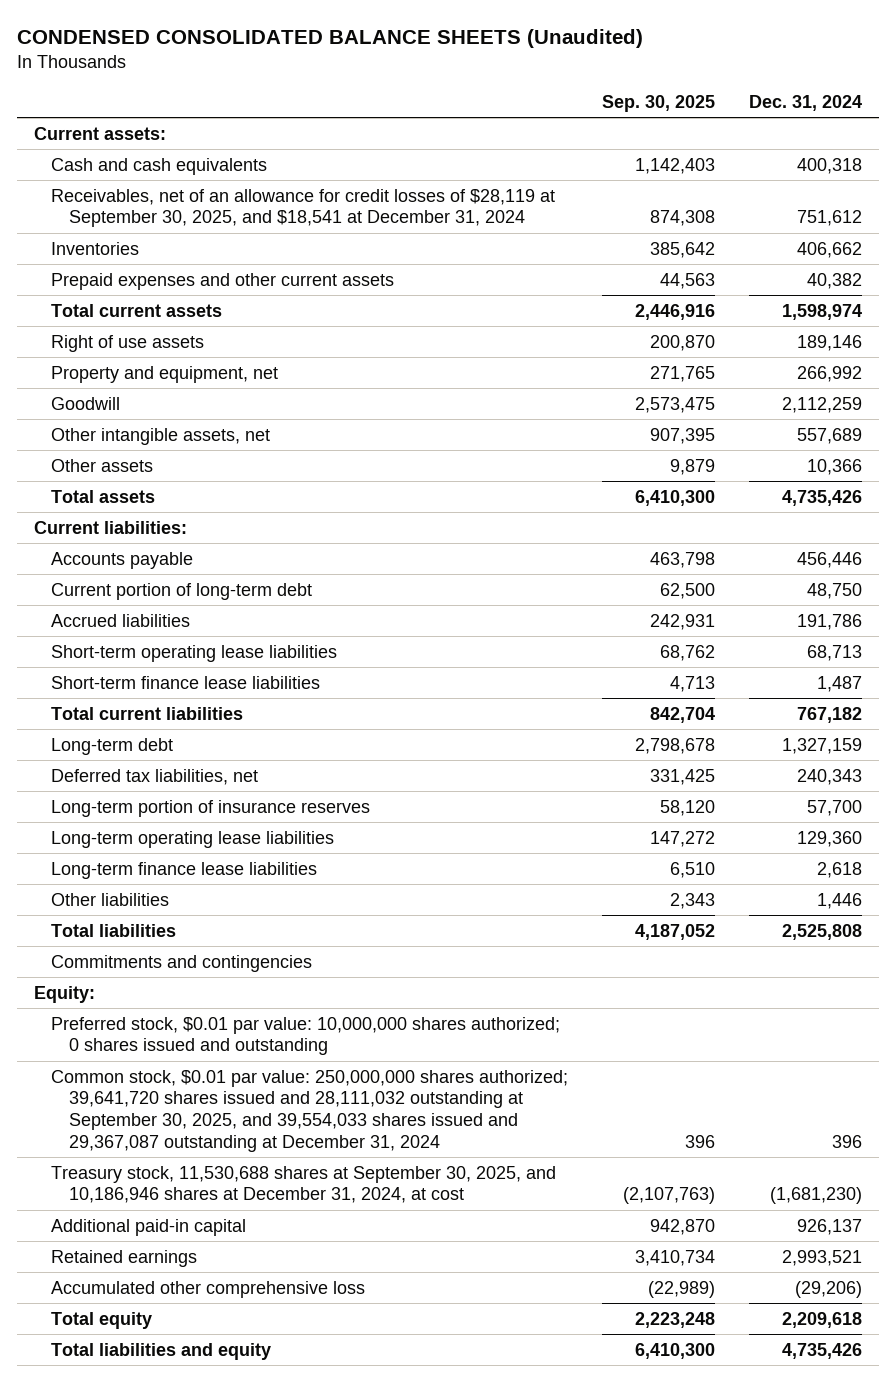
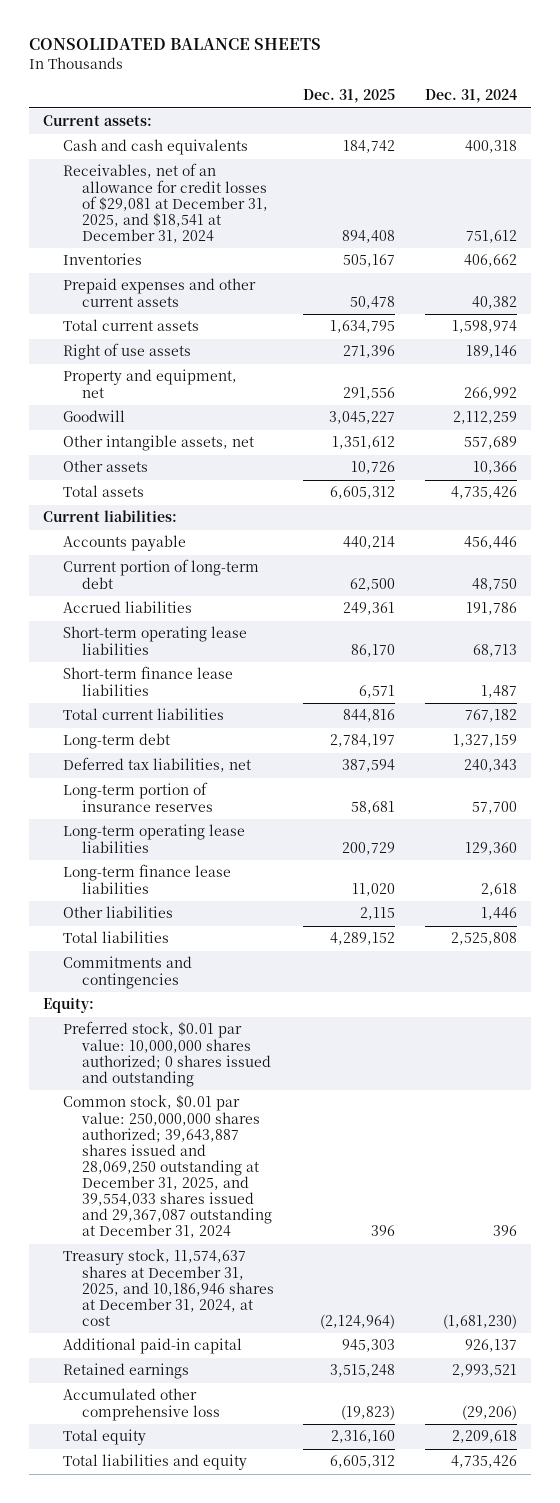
[16,29,643,49] CONDENSED CONSOLIDATED BALANCE SHEETS (Unaudited) -> [28,38,321,51] CONSOLIDATED BALANCE SHEETS
[602,94,716,112] Sep. 30, 2025 -> none
none -> [303,89,396,104] Dec. 31, 2025
[51,188,556,228] Receivables, net of an allowance for credit losses of $28,119 at September 30, 2025, and $18,541 at December 31, 2024 -> [62,163,268,243] Receivables, net of an allowance for credit losses of $29,081 at December 31, 2025, and $18,541 at December 31, 2024
[51,1069,569,1152] Common stock, $0.01 par value: 250,000,000 shares authorized; 39,641,720 shares issued and 28,111,032 outstanding at September 30, 2025, and 39,554,033 shares issued and 29,367,087 outstanding at December 31, 2024 -> [62,1095,272,1239] Common stock, $0.01 par value: 250,000,000 shares authorized; 39,643,887 shares issued and 28,069,250 outstanding at December 31, 2025, and 39,554,033 shares issued and 29,367,087 outstanding at December 31, 2024
[51,1165,557,1204] Treasury stock, 11,530,688 shares at September 30, 2025, and 10,186,946 shares at December 31, 2024, at cost -> [62,1249,274,1326] Treasury stock, 11,574,637 shares at December 31, 2025, and 10,186,946 shares at December 31, 2024, at cost

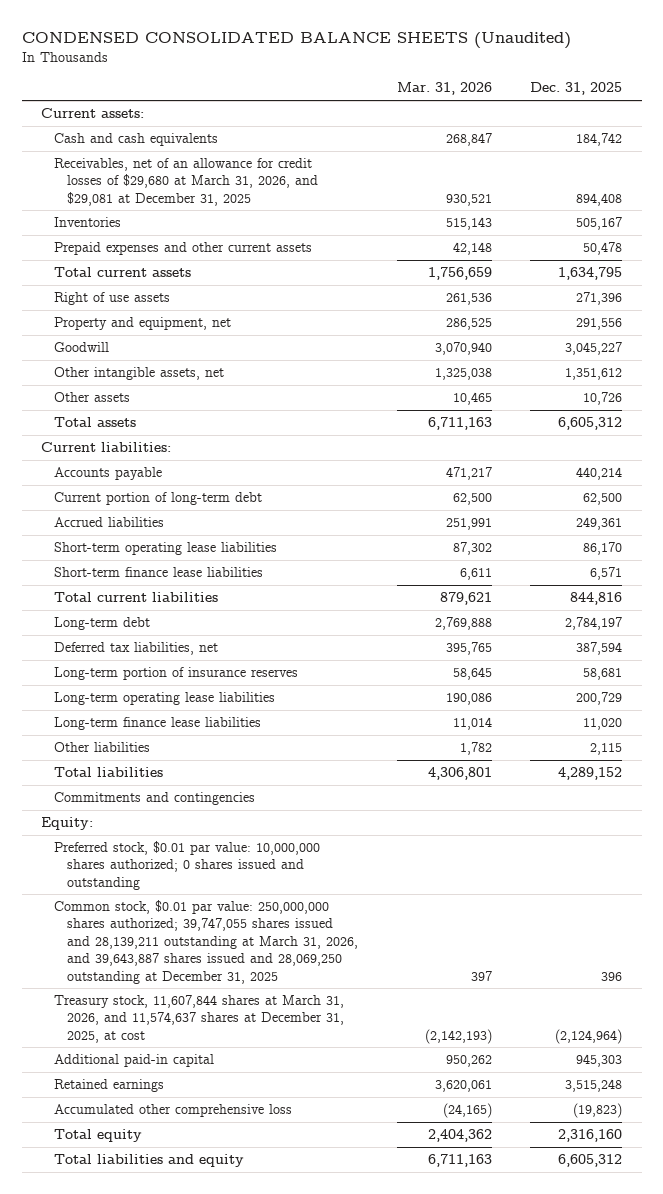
[28,38,321,51] CONSOLIDATED BALANCE SHEETS -> [21,32,571,50] CONDENSED CONSOLIDATED BALANCE SHEETS (Unaudited)
[424,89,517,104] Dec. 31, 2024 -> none
none -> [396,82,492,96] Mar. 31, 2026
[62,163,268,243] Receivables, net of an allowance for credit losses of $29,081 at December 31, 2025, and $18,541 at December 31, 2024 -> [54,158,319,206] Receivables, net of an allowance for credit losses of $29,680 at March 31, 2026, and $29,081 at December 31, 2025
[62,1095,272,1239] Common stock, $0.01 par value: 250,000,000 shares authorized; 39,643,887 shares issued and 28,069,250 outstanding at December 31, 2025, and 39,554,033 shares issued and 29,367,087 outstanding at December 31, 2024 -> [54,900,359,984] Common stock, $0.01 par value: 250,000,000 shares authorized; 39,747,055 shares issued and 28,139,211 outstanding at March 31, 2026, and 39,643,887 shares issued and 28,069,250 outstanding at December 31, 2025
[62,1249,274,1326] Treasury stock, 11,574,637 shares at December 31, 2025, and 10,186,946 shares at December 31, 2024, at cost -> [54,995,345,1043] Treasury stock, 11,607,844 shares at March 31, 2026, and 11,574,637 shares at December 31, 2025, at cost

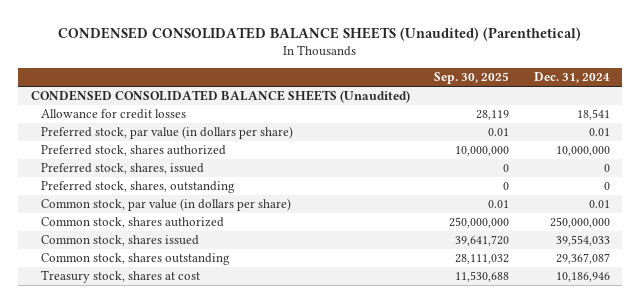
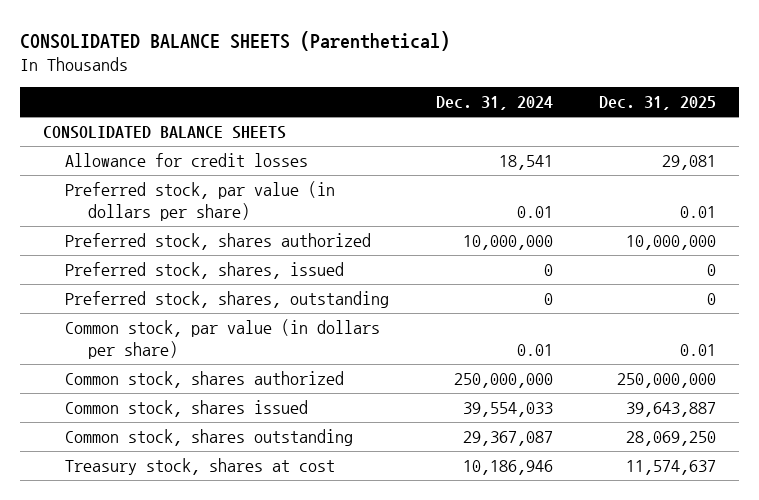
[58,27,582,42] CONDENSED CONSOLIDATED BALANCE SHEETS (Unaudited) (Parenthetical) -> [19,30,450,51] CONSOLIDATED BALANCE SHEETS (Parenthetical)
[434,72,510,85] Sep. 30, 2025 -> none
none -> [598,96,716,111] Dec. 31, 2025
[30,90,410,104] CONDENSED CONSOLIDATED BALANCE SHEETS (Unaudited) -> [42,125,286,139] CONSOLIDATED BALANCE SHEETS

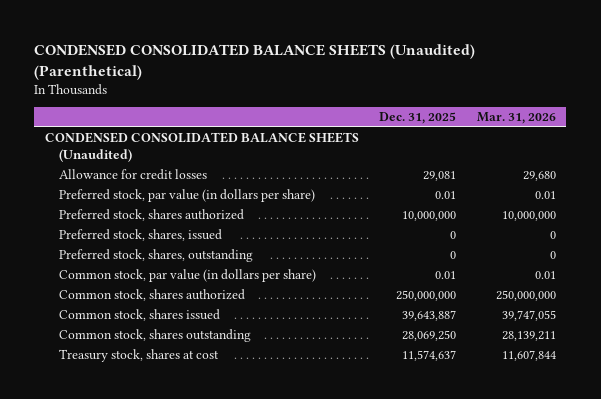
[19,30,450,51] CONSOLIDATED BALANCE SHEETS (Parenthetical) -> [34,43,476,80] CONDENSED CONSOLIDATED BALANCE SHEETS (Unaudited) (Parenthetical)
[435,96,553,111] Dec. 31, 2024 -> none
none -> [477,112,557,125] Mar. 31, 2026
[42,125,286,139] CONSOLIDATED BALANCE SHEETS -> [44,132,359,163] CONDENSED CONSOLIDATED BALANCE SHEETS (Unaudited)

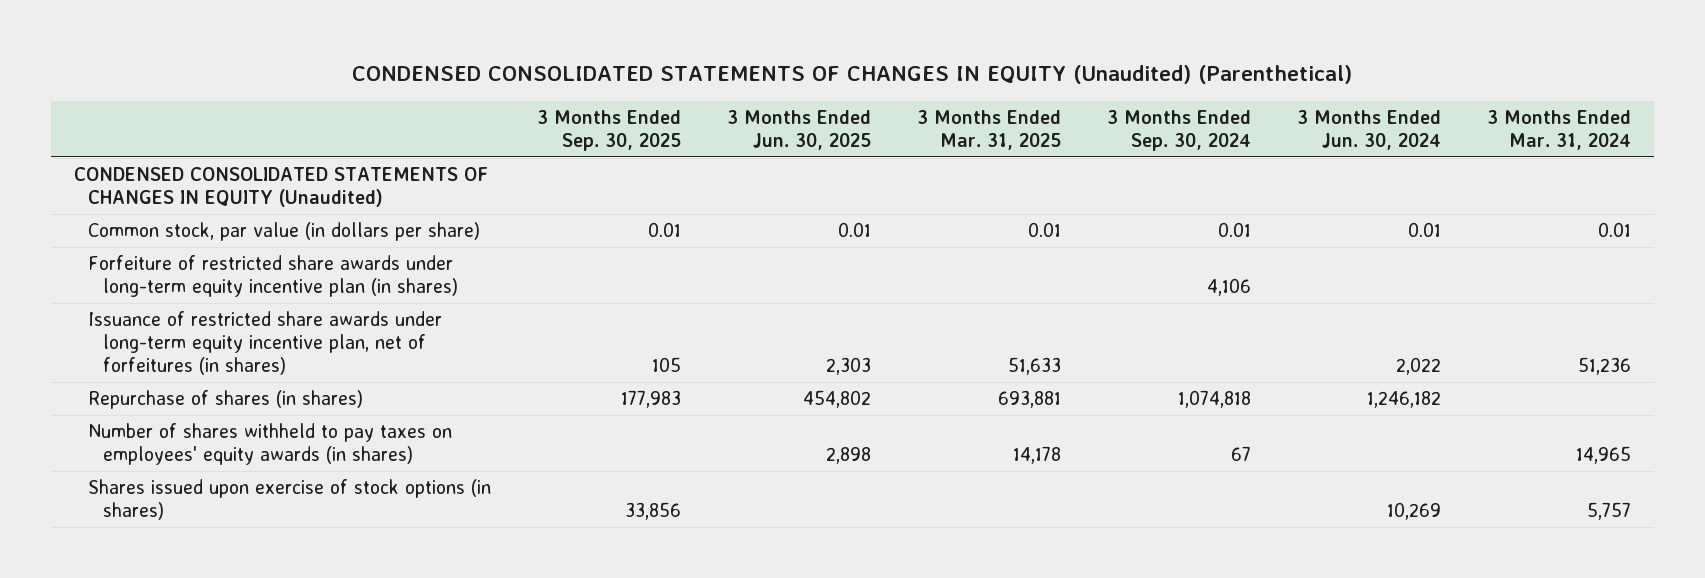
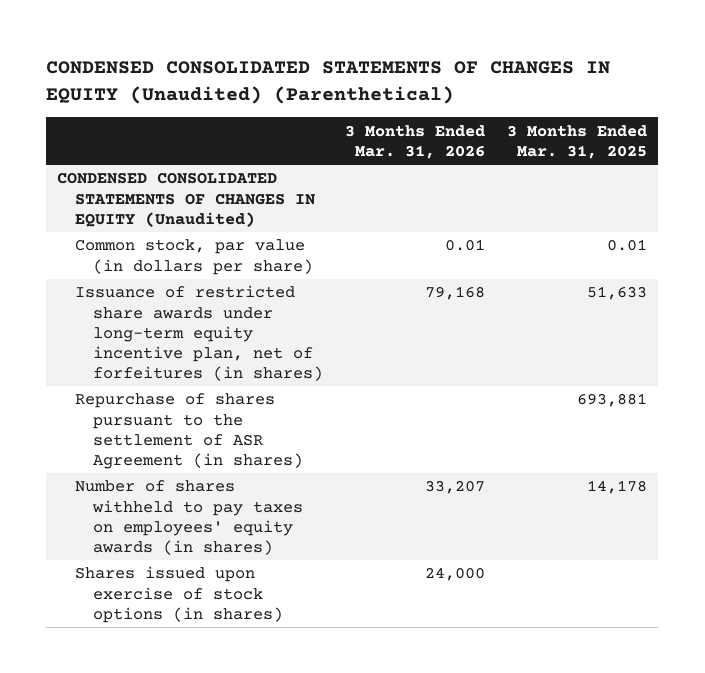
[537,110,682,152] 3 Months Ended Sep. 30, 2025 -> none
[727,110,872,151] 3 Months Ended Jun. 30, 2025 -> none
[1107,110,1252,152] 3 Months Ended Sep. 30, 2024 -> none
[1297,110,1442,151] 3 Months Ended Jun. 30, 2024 -> none
[1486,110,1631,151] 3 Months Ended Mar. 31, 2024 -> none
none -> [345,124,486,159] 3 Months Ended Mar. 31, 2026
[88,255,458,298] Forfeiture of restricted share awards under long-term equity incentive plan (in shares) -> none
[88,390,364,410] Repurchase of shares (in shares) -> [75,393,304,469] Repurchase of shares pursuant to the settlement of ASR Agreement (in shares)

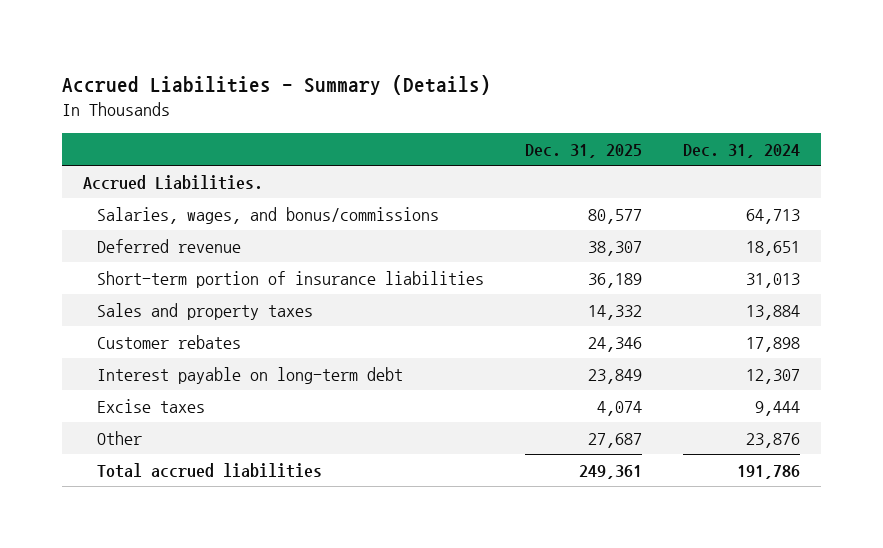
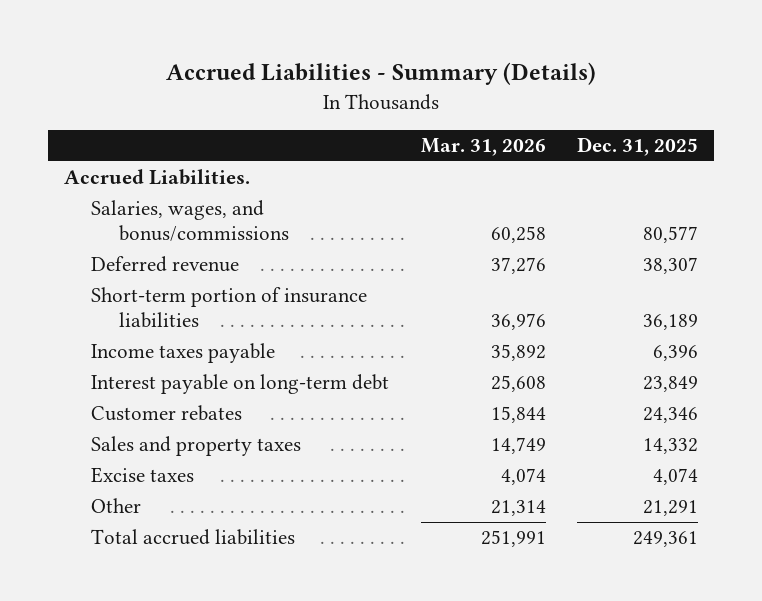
[683,144,801,159] Dec. 31, 2024 -> none
none -> [420,138,546,157] Mar. 31, 2026
none -> [91,343,276,364] Income taxes payable
[97,334,242,349] Customer rebates -> [91,405,243,422] Customer rebates
[97,302,314,320] Sales and property taxes -> [91,436,302,457] Sales and property taxes
[588,432,643,448] 27,687 -> [643,500,699,517] 21,291

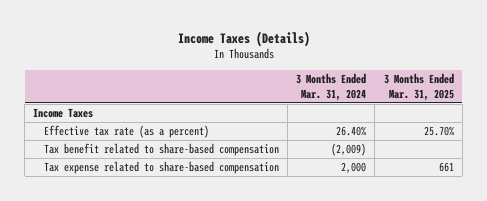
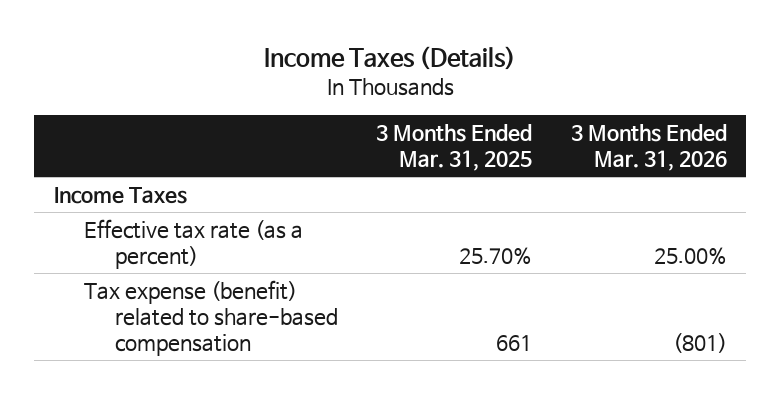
[296,73,367,101] 3 Months Ended Mar. 31, 2024 -> none
none -> [570,123,727,172] 3 Months Ended Mar. 31, 2026
[44,143,280,157] Tax benefit related to share-based compensation -> none
[44,161,280,175] Tax expense related to share-based compensation -> [84,279,338,357] Tax expense (benefit) related to share-based compensation

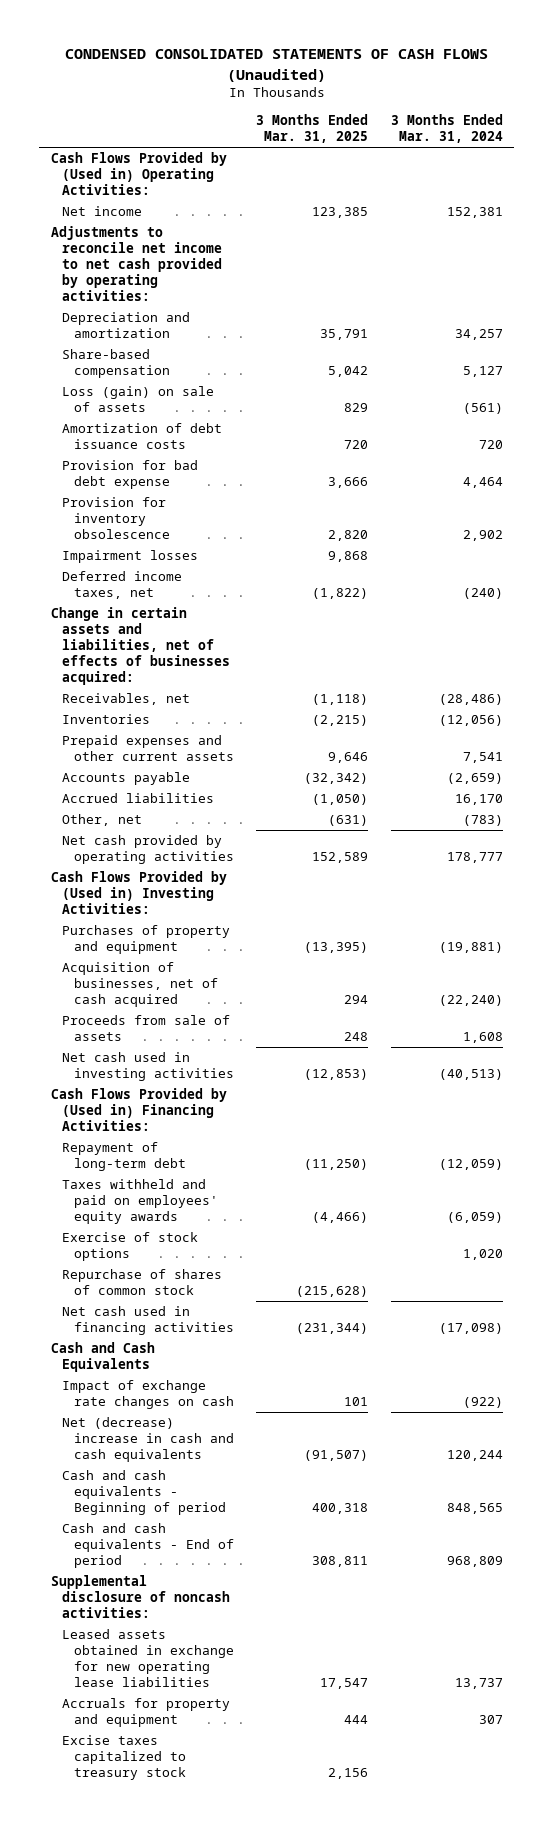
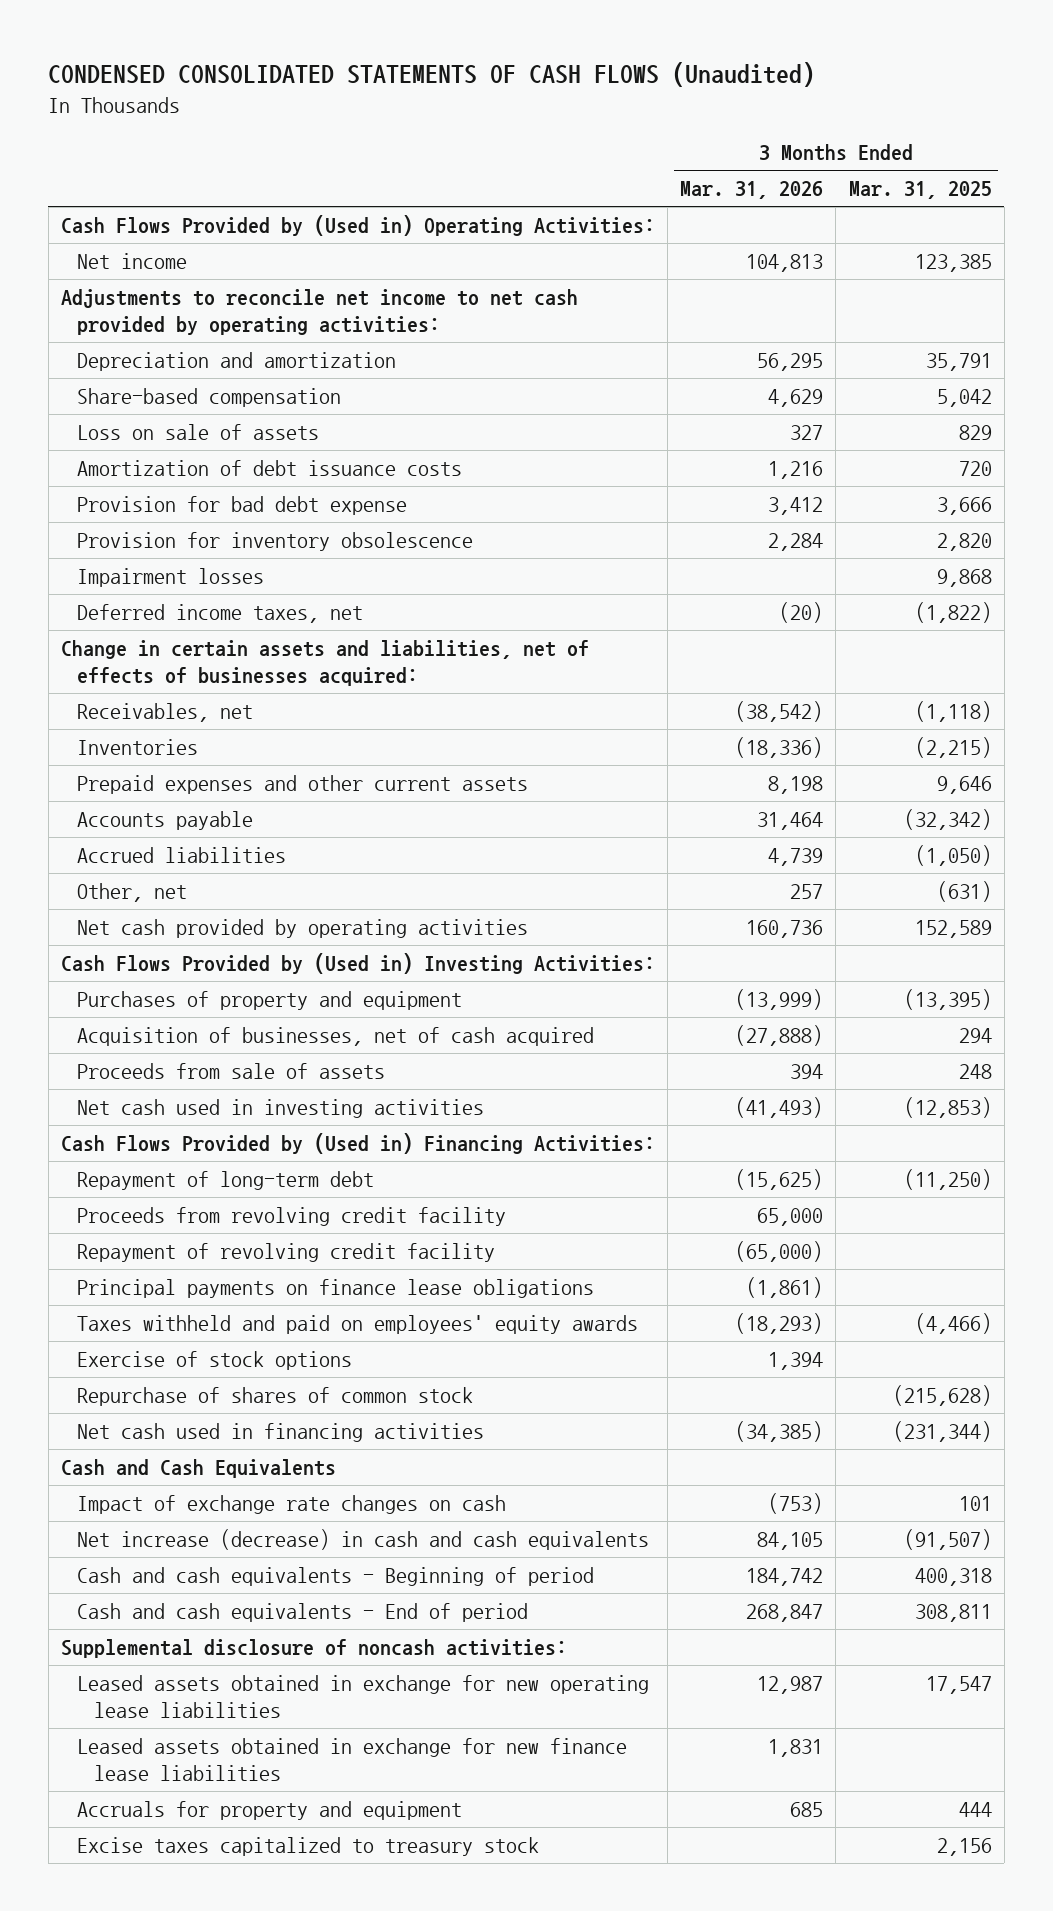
[390,114,503,144] 3 Months Ended Mar. 31, 2024 -> none
none -> [680,181,824,200] Mar. 31, 2026
[62,386,215,413] Loss (gain) on sale of assets -> [77,424,320,441] Loss on sale of assets
none -> [77,1207,507,1227] Proceeds from revolving credit facility
none -> [77,1243,496,1263] Repayment of revolving credit facility
none -> [77,1279,595,1299] Principal payments on finance lease obligations
[62,1417,234,1463] Net (decrease) increase in cash and cash equivalents -> [77,1529,650,1551] Net increase (decrease) in cash and cash equivalents
none -> [77,1738,628,1781] Leased assets obtained in exchange for new finance lease liabilities

